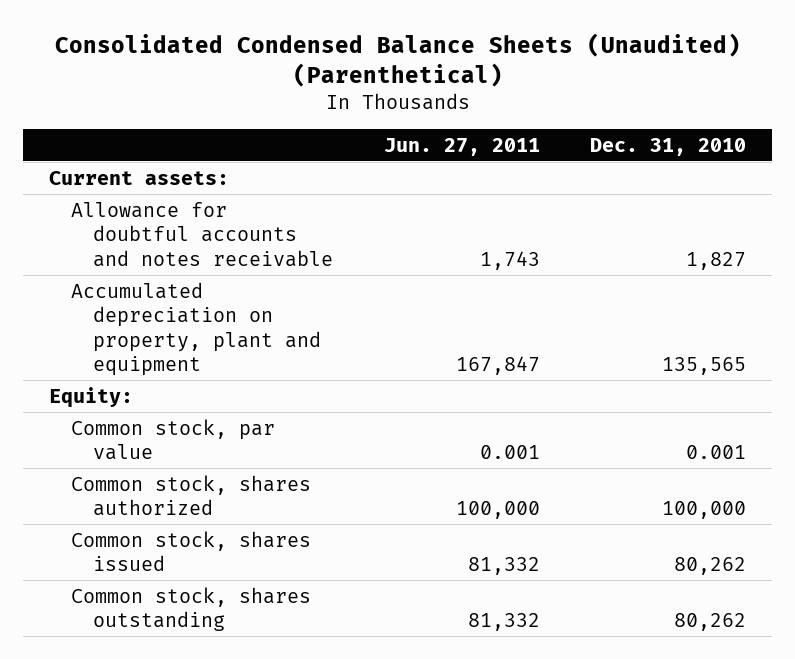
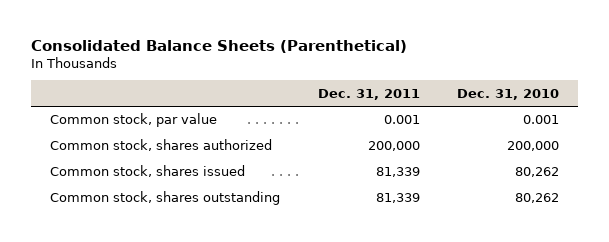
[54,33,741,88] Consolidated Condensed Balance Sheets (Unaudited) (Parenthetical) -> [31,39,408,53] Consolidated Balance Sheets (Parenthetical)
[383,137,540,156] Jun. 27, 2011 -> none
none -> [317,88,420,100] Dec. 31, 2011
[48,170,229,185] Current assets: -> none
[70,201,333,267] Allowance for doubtful accounts and notes receivable -> none
[70,281,321,376] Accumulated depreciation on property, plant and equipment -> none
[48,386,133,408] Equity: -> none
[662,501,747,520] 100,000 -> [507,141,560,152] 200,000

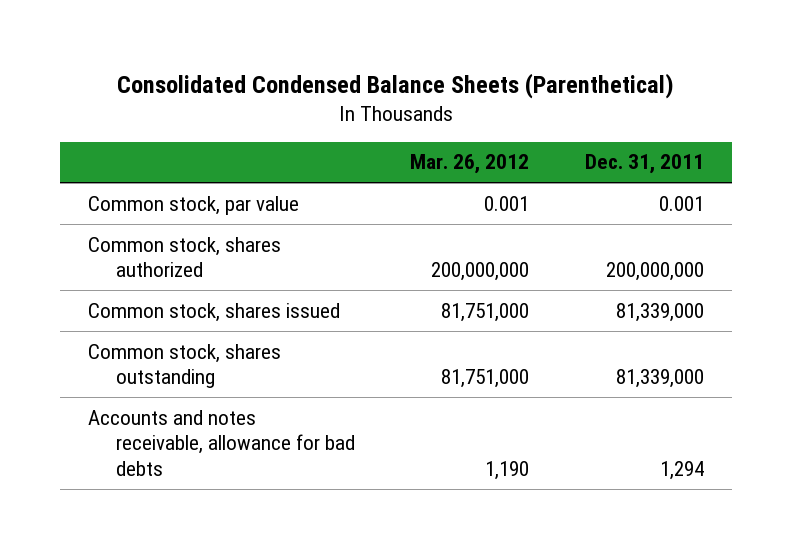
[31,39,408,53] Consolidated Balance Sheets (Parenthetical) -> [117,72,675,99] Consolidated Condensed Balance Sheets (Parenthetical)
[457,88,560,100] Dec. 31, 2010 -> none
none -> [410,154,530,175] Mar. 26, 2012
[367,141,420,152] 200,000 -> [605,262,704,282] 200,000,000
[375,167,420,178] 81,339 -> [615,302,704,322] 81,339,000
[375,193,420,204] 81,339 -> [615,369,704,389] 81,339,000
none -> [88,409,356,476] Accounts and notes receivable, allowance for bad debts

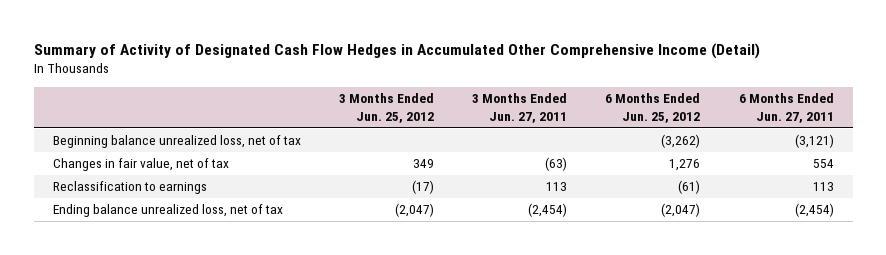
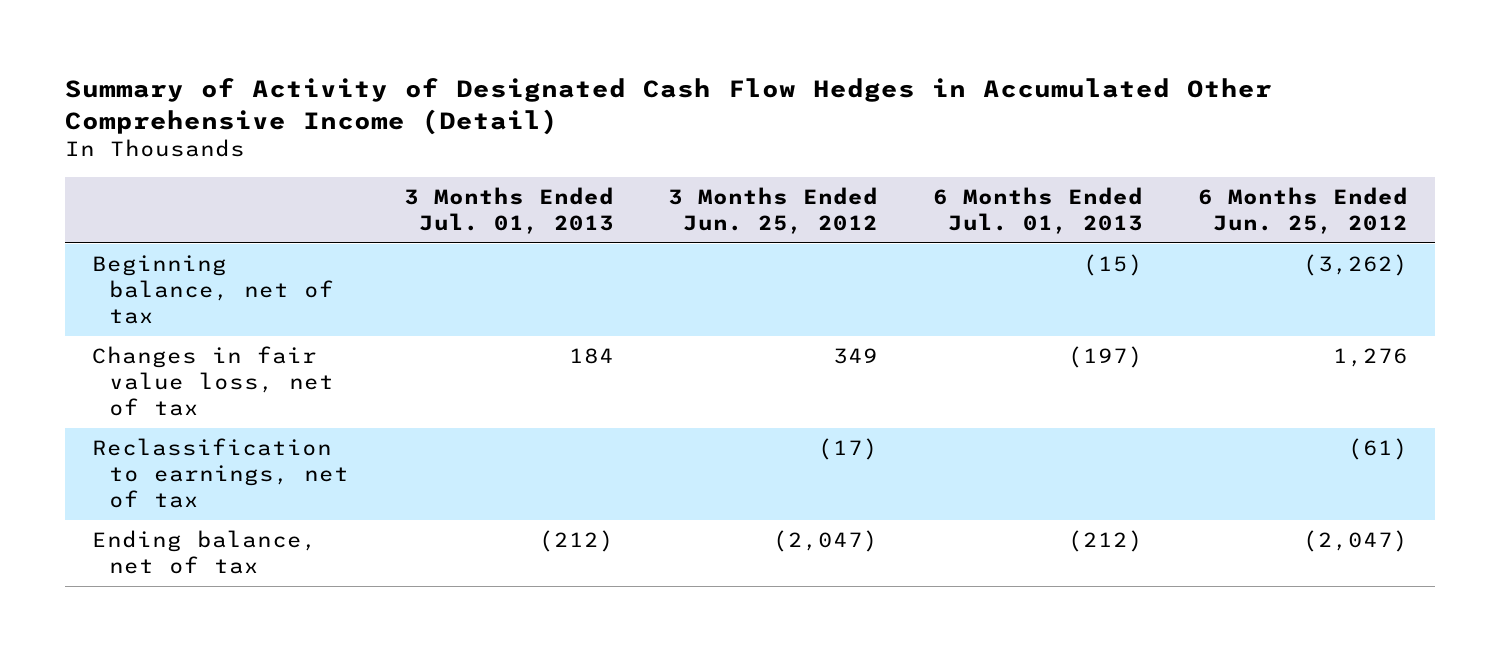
[472,93,568,123] 3 Months Ended Jun. 27, 2011 -> none
[738,93,834,123] 6 Months Ended Jun. 27, 2011 -> none
none -> [403,187,614,235] 3 Months Ended Jul. 01, 2013
none -> [933,187,1144,235] 6 Months Ended Jul. 01, 2013
[52,135,301,149] Beginning balance unrealized loss, net of tax -> [92,255,334,325] Beginning balance, net of tax
[52,158,229,172] Changes in fair value, net of tax -> [92,346,334,417] Changes in fair value loss, net of tax
[52,181,207,195] Reclassification to earnings -> [92,438,349,509] Reclassification to earnings, net of tax
[52,204,283,218] Ending balance unrealized loss, net of tax -> [92,530,318,575] Ending balance, net of tax

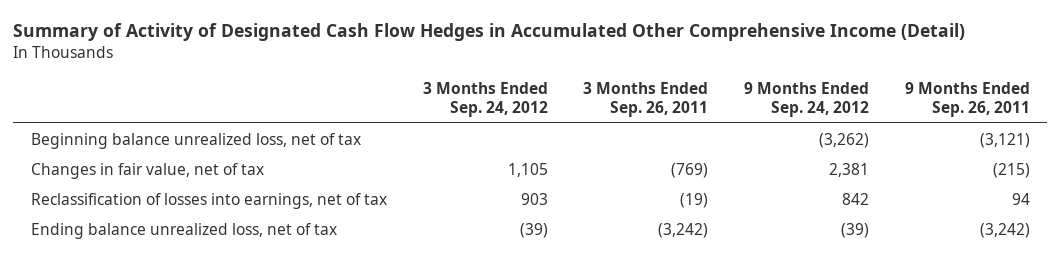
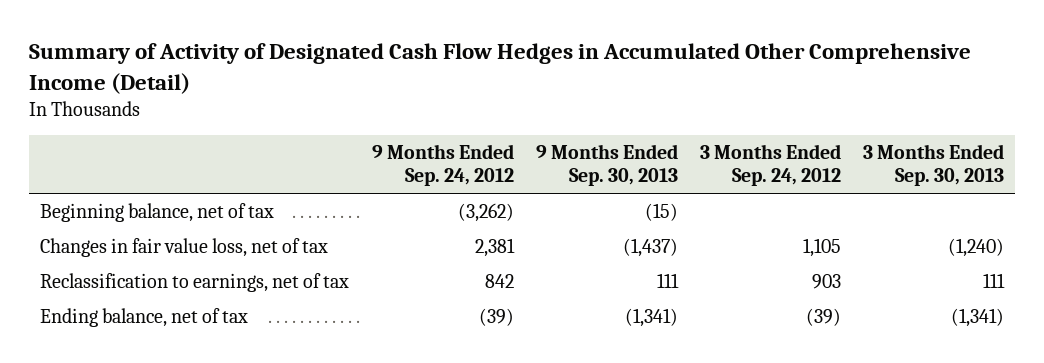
[583,82,709,117] 3 Months Ended Sep. 26, 2011 -> none
[904,82,1030,117] 9 Months Ended Sep. 26, 2011 -> none
none -> [535,144,678,187] 9 Months Ended Sep. 30, 2013
none -> [863,144,1005,187] 3 Months Ended Sep. 30, 2013
[31,132,362,149] Beginning balance unrealized loss, net of tax -> [40,203,275,223] Beginning balance, net of tax
[31,162,265,179] Changes in fair value, net of tax -> [40,238,329,258] Changes in fair value loss, net of tax
[31,192,388,209] Reclassification of losses into earnings, net of tax -> [40,273,350,293] Reclassification to earnings, net of tax
[31,222,338,239] Ending balance unrealized loss, net of tax -> [40,308,249,328] Ending balance, net of tax

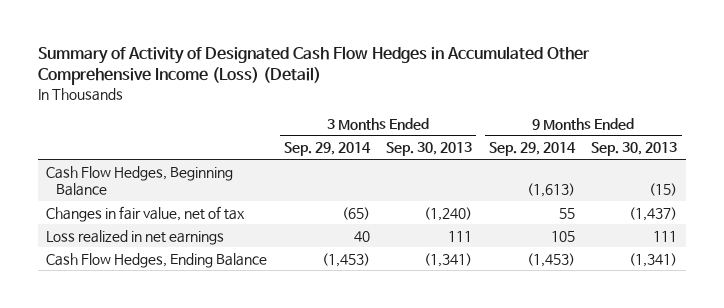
[29,43,972,94] Summary of Activity of Designated Cash Flow Hedges in Accumulated Other Comprehensive Income (Detail) -> [37,46,590,86] Summary of Activity of Designated Cash Flow Hedges in Accumulated Other Comprehensive Income (Loss) (Detail)
[371,144,514,187] 9 Months Ended Sep. 24, 2012 -> none
[699,144,841,187] 3 Months Ended Sep. 24, 2012 -> none
none -> [283,142,371,157] Sep. 29, 2014
none -> [488,142,576,157] Sep. 29, 2014
[40,203,275,223] Beginning balance, net of tax -> [46,165,234,196] Cash Flow Hedges, Beginning Balance
[40,238,329,258] Changes in fair value loss, net of tax -> [46,205,246,222] Changes in fair value, net of tax
[40,273,350,293] Reclassification to earnings, net of tax -> [46,229,225,245] Loss realized in net earnings
[40,308,249,328] Ending balance, net of tax -> [46,252,268,268] Cash Flow Hedges, Ending Balance

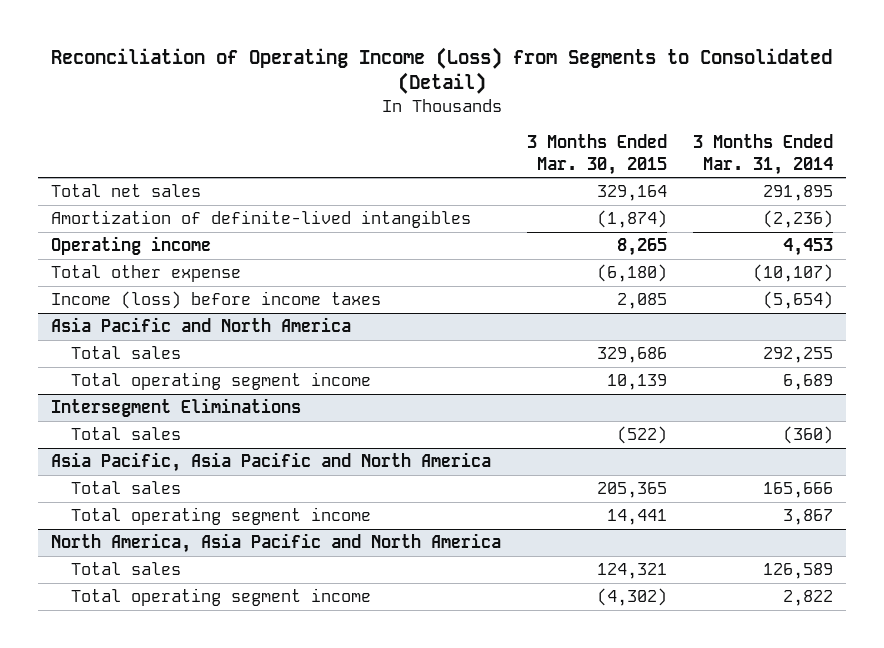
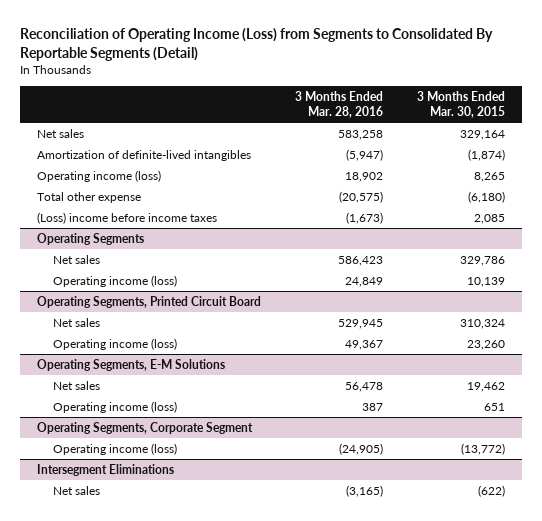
[50,46,832,95] Reconciliation of Operating Income (Loss) from Segments to Consolidated (Detail) -> [20,27,494,61] Reconciliation of Operating Income (Loss) from Segments to Consolidated By Reportable Segments (Detail)
[692,133,833,175] 3 Months Ended Mar. 31, 2014 -> none
none -> [295,90,384,118] 3 Months Ended Mar. 28, 2016
[50,184,201,198] Total net sales -> [37,128,85,138] Net sales
[50,236,211,256] Operating income -> [37,169,162,182] Operating income (loss)
[71,346,182,360] Total sales -> none
[50,291,381,310] Income (loss) before income taxes -> [37,211,218,224] (Loss) income before income taxes
[50,317,351,333] Asia Pacific and North America -> [37,232,145,245] Operating Segments
none -> [52,254,100,264] Net sales
[71,372,372,391] Total operating segment income -> [52,274,177,287] Operating income (loss)
none -> [37,295,262,308] Operating Segments, Printed Circuit Board
none -> [52,317,100,327] Net sales
none -> [52,337,177,350] Operating income (loss)
none -> [37,358,226,371] Operating Segments, E-M Solutions
none -> [52,380,100,390] Net sales
none -> [52,400,177,413] Operating income (loss)
none -> [37,421,254,434] Operating Segments, Corporate Segment
none -> [52,442,177,455] Operating income (loss)
[71,427,182,441] Total sales -> none
[50,452,491,473] Asia Pacific, Asia Pacific and North America -> none
[71,481,182,495] Total sales -> none
[71,507,372,526] Total operating segment income -> none
[50,533,501,554] North America, Asia Pacific and North America -> none
[71,562,182,576] Total sales -> none
[71,588,372,607] Total operating segment income -> none
none -> [52,485,100,495] Net sales

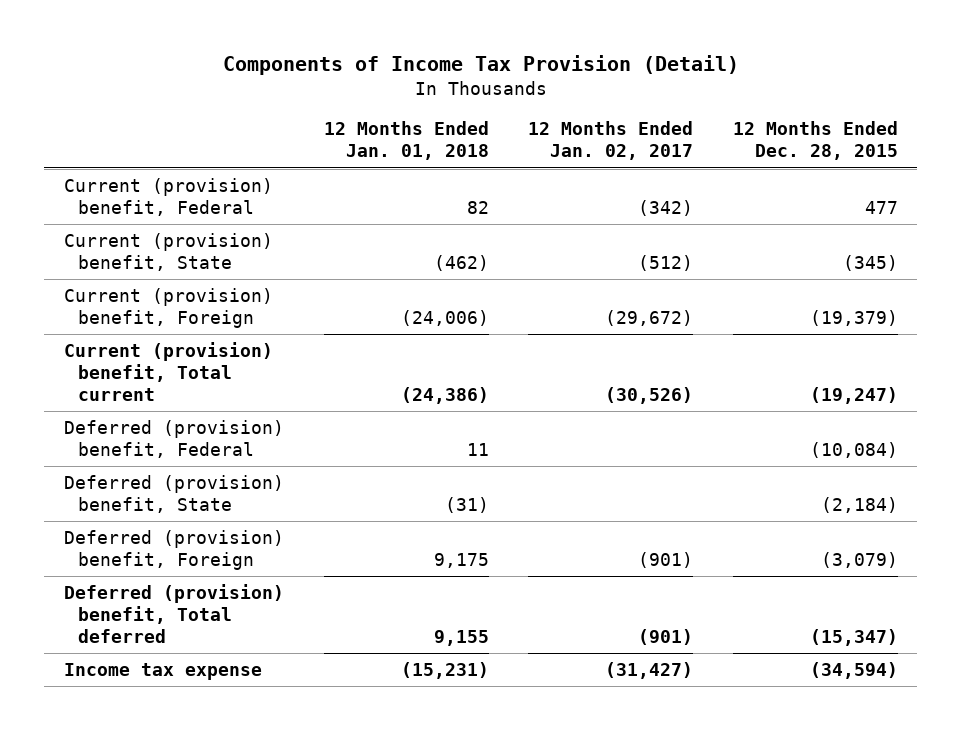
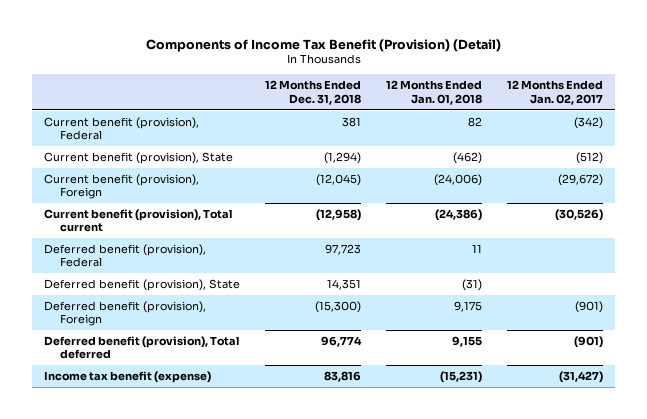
[222,55,739,76] Components of Income Tax Provision (Detail) -> [145,38,501,52] Components of Income Tax Benefit (Provision) (Detail)
[732,121,898,161] 12 Months Ended Dec. 28, 2015 -> none
none -> [265,80,362,105] 12 Months Ended Dec. 31, 2018
[64,178,274,216] Current (provision) benefit, Federal -> [44,116,200,141] Current benefit (provision), Federal
[64,233,274,271] Current (provision) benefit, State -> [44,151,234,164] Current benefit (provision), State
[64,288,274,328] Current (provision) benefit, Foreign -> [44,173,200,200] Current benefit (provision), Foreign
[64,342,274,401] Current (provision) benefit, Total current -> [44,208,233,233] Current benefit (provision), Total current
[64,420,285,458] Deferred (provision) benefit, Federal -> [44,243,207,268] Deferred benefit (provision), Federal
[64,475,285,513] Deferred (provision) benefit, State -> [44,278,241,291] Deferred benefit (provision), State
[64,530,285,570] Deferred (provision) benefit, Foreign -> [44,300,207,327] Deferred benefit (provision), Foreign
[64,584,285,643] Deferred (provision) benefit, Total deferred -> [44,335,240,360] Deferred benefit (provision), Total deferred
[64,663,263,681] Income tax expense -> [44,370,212,383] Income tax benefit (expense)

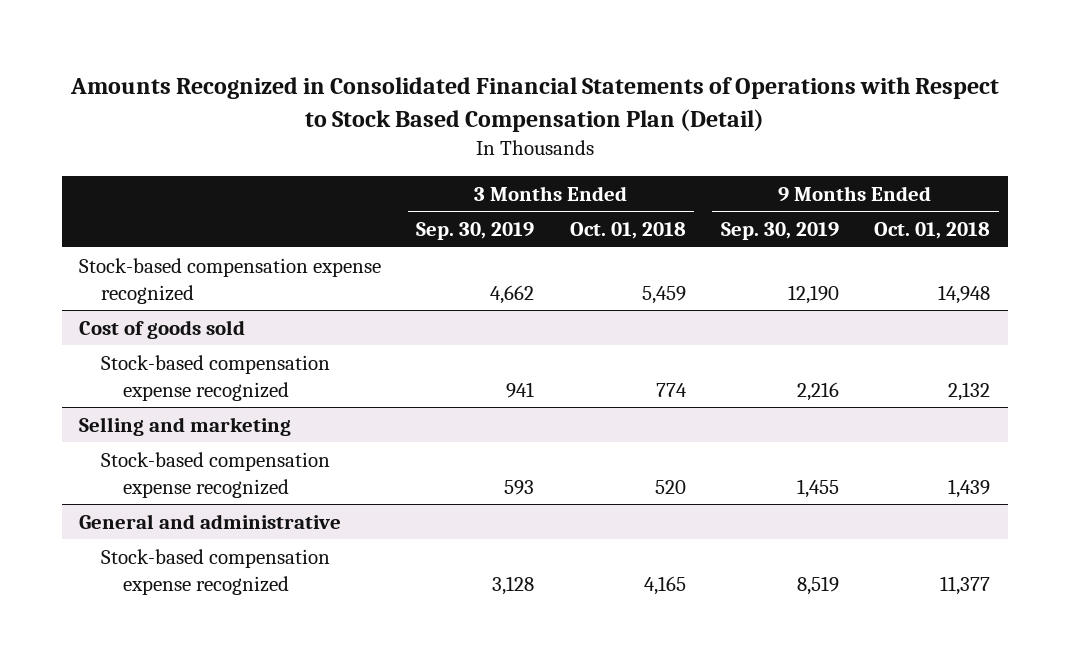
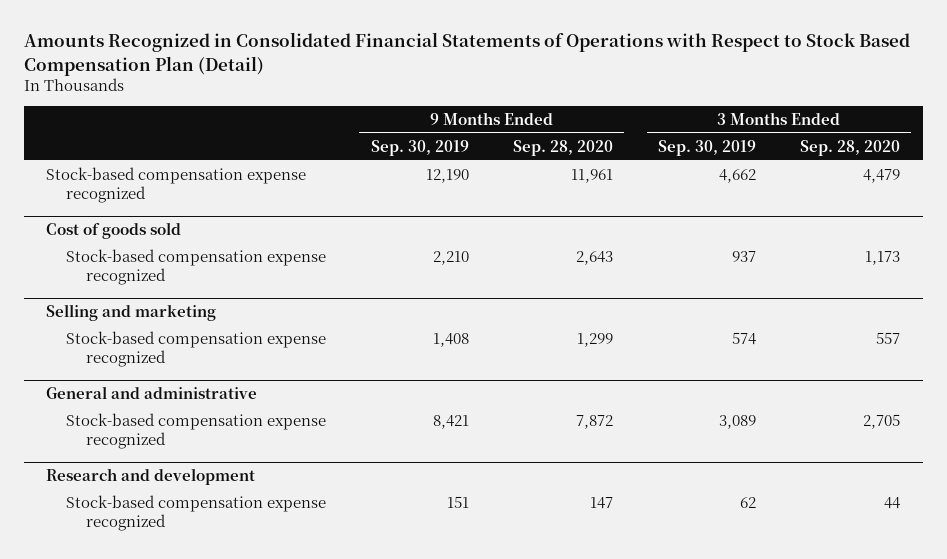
[569,222,686,240] Oct. 01, 2018 -> none
[874,222,991,240] Oct. 01, 2018 -> none
none -> [513,139,614,156] Sep. 28, 2020
none -> [800,139,901,156] Sep. 28, 2020
[506,381,535,398] 941 -> [731,251,756,263] 937
[796,381,839,401] 2,216 -> [432,251,469,266] 2,210
[504,479,535,495] 593 -> [731,332,756,346] 574
[796,478,839,498] 1,455 -> [432,333,469,348] 1,408
[492,575,535,595] 3,128 -> [718,415,756,430] 3,089
[796,575,839,595] 8,519 -> [432,415,469,430] 8,421
none -> [46,468,256,486] Research and development
none -> [66,495,327,531] Stock-based compensation expense recognized

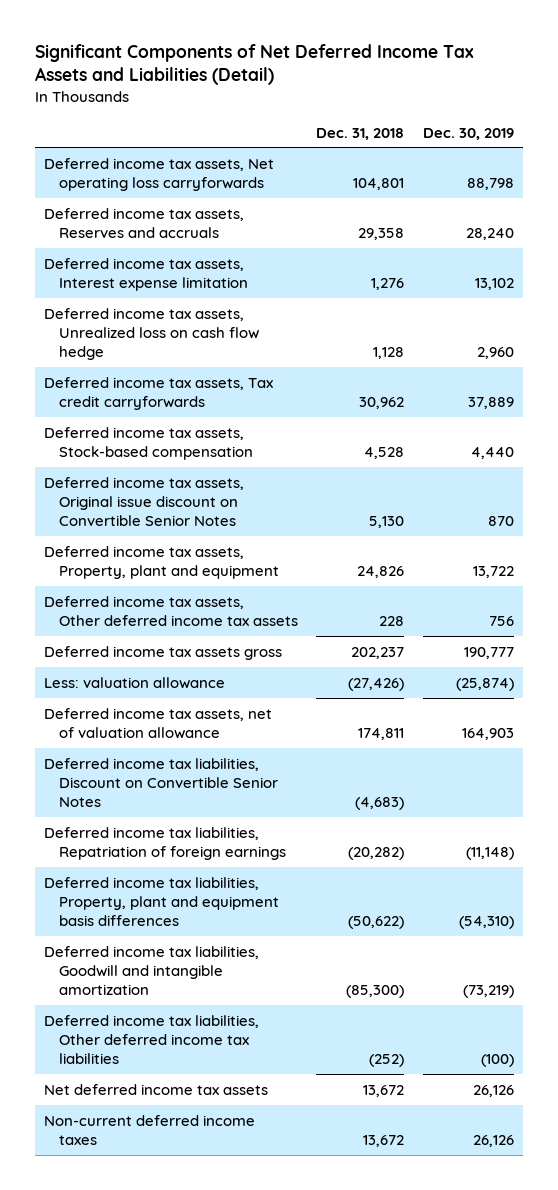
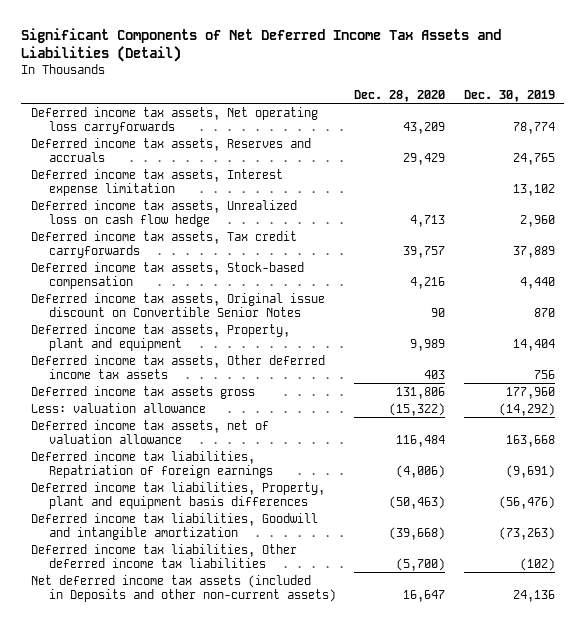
[316,127,405,140] Dec. 31, 2018 -> none
none -> [354,89,446,102] Dec. 28, 2020
[466,177,514,190] 88,798 -> [512,121,555,134] 78,774
[465,227,514,240] 28,240 -> [512,152,555,165] 24,765
[472,565,514,578] 13,722 -> [512,338,555,351] 14,404
[43,757,278,807] Deferred income tax liabilities, Discount on Convertible Senior Notes -> none
[43,1114,255,1145] Non-current deferred income taxes -> none
[463,646,514,659] 190,777 -> [505,386,555,399] 177,960
[455,677,514,691] (25,874) -> [498,402,555,416] (14,292)
[461,727,514,740] 164,903 -> [505,434,555,447] 163,668
[465,846,514,860] (11,148) -> [505,464,555,478] (9,691)
[458,915,514,929] (54,310) -> [498,495,555,509] (56,476)
[462,984,514,998] (73,219) -> [498,526,555,540] (73,263)
[480,1053,514,1067] (100) -> [519,557,555,571] (102)
[43,1083,268,1095] Net deferred income tax assets -> [30,574,336,602] Net deferred income tax assets (included in Deposits and other non-current assets)
[472,1084,514,1097] 26,126 -> [512,589,555,602] 24,136

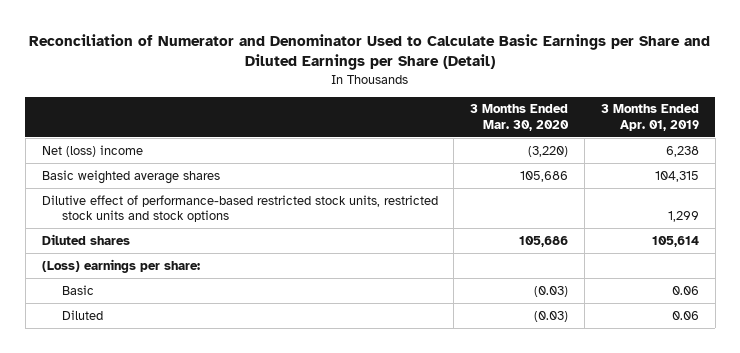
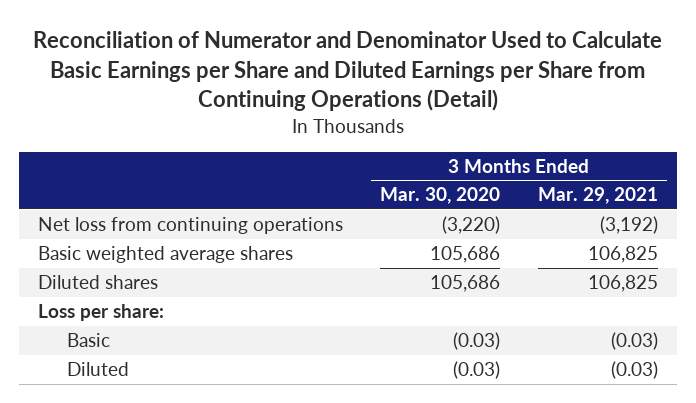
[29,33,711,70] Reconciliation of Numerator and Denominator Used to Calculate Basic Earnings per Share and Diluted Earnings per Share (Detail) -> [32,31,662,112] Reconciliation of Numerator and Denominator Used to Calculate Basic Earnings per Share and Diluted Earnings per Share from Continuing Operations (Detail)
[600,104,699,131] 3 Months Ended Apr. 01, 2019 -> none
none -> [537,187,658,205] Mar. 29, 2021
[41,144,143,157] Net (loss) income -> [37,217,343,235] Net loss from continuing operations
[41,194,438,223] Dilutive effect of performance-based restricted stock units, restricted stock units and stock options -> none
[41,258,200,273] (Loss) earnings per share: -> [37,304,164,322] Loss per share:

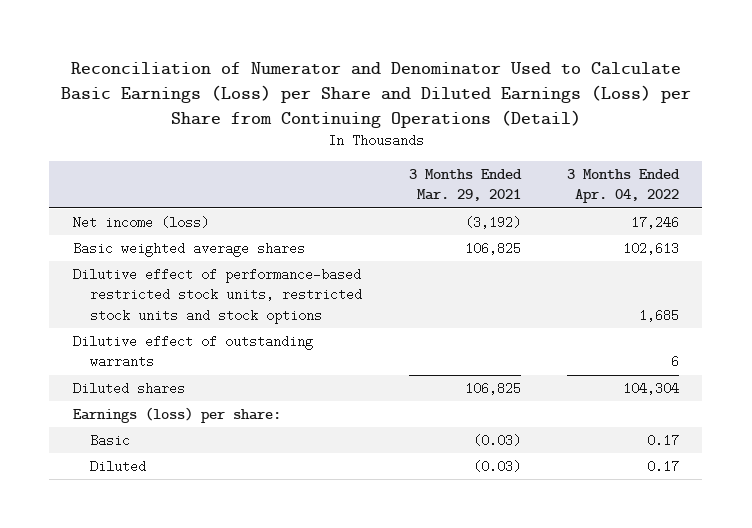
[32,31,662,112] Reconciliation of Numerator and Denominator Used to Calculate Basic Earnings per Share and Diluted Earnings per Share from Continuing Operations (Detail) -> [60,62,691,128] Reconciliation of Numerator and Denominator Used to Calculate Basic Earnings (Loss) per Share and Diluted Earnings (Loss) per Share from Continuing Operations (Detail)
[380,187,501,205] Mar. 30, 2020 -> none
none -> [567,168,681,204] 3 Months Ended Apr. 04, 2022
[37,217,343,235] Net loss from continuing operations -> [72,215,209,229] Net income (loss)
none -> [72,267,363,325] Dilutive effect of performance-based restricted stock units, restricted stock units and stock options
none -> [72,334,313,369] Dilutive effect of outstanding warrants
[37,304,164,322] Loss per share: -> [72,406,281,423] Earnings (loss) per share:

